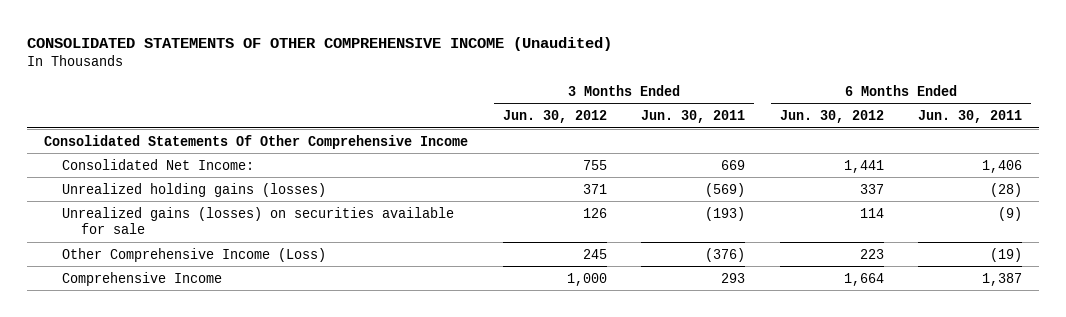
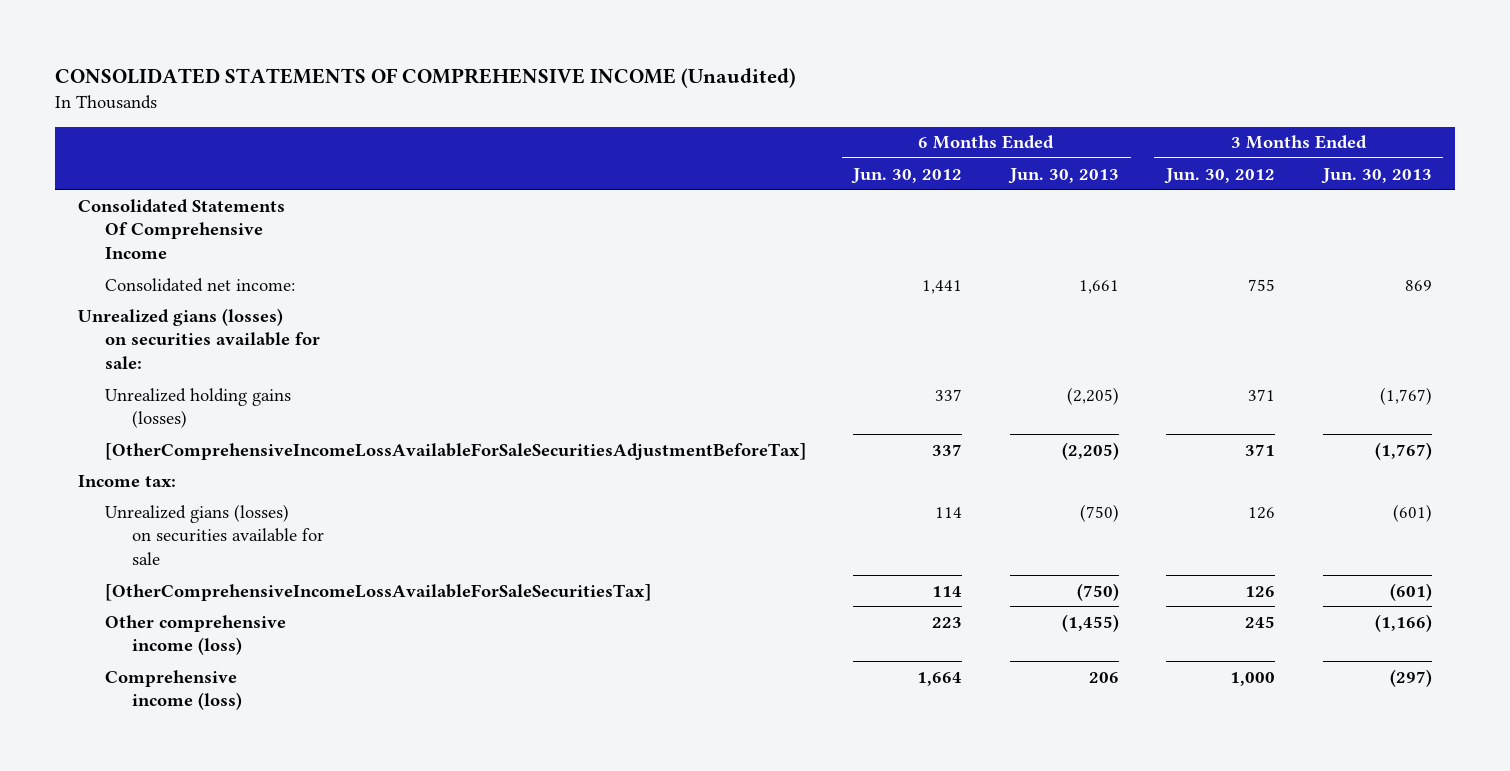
[26,36,612,51] CONSOLIDATED STATEMENTS OF OTHER COMPREHENSIVE INCOME (Unaudited) -> [54,68,796,89] CONSOLIDATED STATEMENTS OF COMPREHENSIVE INCOME (Unaudited)
[641,110,746,124] Jun. 30, 2011 -> none
[917,110,1022,124] Jun. 30, 2011 -> none
none -> [1007,167,1119,184] Jun. 30, 2013
none -> [1320,167,1432,184] Jun. 30, 2013
[44,134,469,149] Consolidated Statements Of Other Comprehensive Income -> [78,198,286,260] Consolidated Statements Of Comprehensive Income
[62,158,255,170] Consolidated Net Income: -> [105,277,296,292] Consolidated net income:
none -> [78,307,321,370] Unrealized gians (losses) on securities available for sale:
none -> [105,442,807,460] [OtherComprehensiveIncomeLossAvailableForSaleSecuritiesAdjustmentBeforeTax]
none -> [78,474,177,487] Income tax:
none -> [105,503,324,566] Unrealized gians (losses) on securities available for sale
[62,206,455,235] Unrealized gains (losses) on securities available for sale -> [105,583,652,601] [OtherComprehensiveIncomeLossAvailableForSaleSecuritiesTax]
[62,247,327,262] Other Comprehensive Income (Loss) -> [105,614,287,656] Other comprehensive income (loss)
[62,271,223,286] Comprehensive Income -> [105,669,242,711] Comprehensive income (loss)

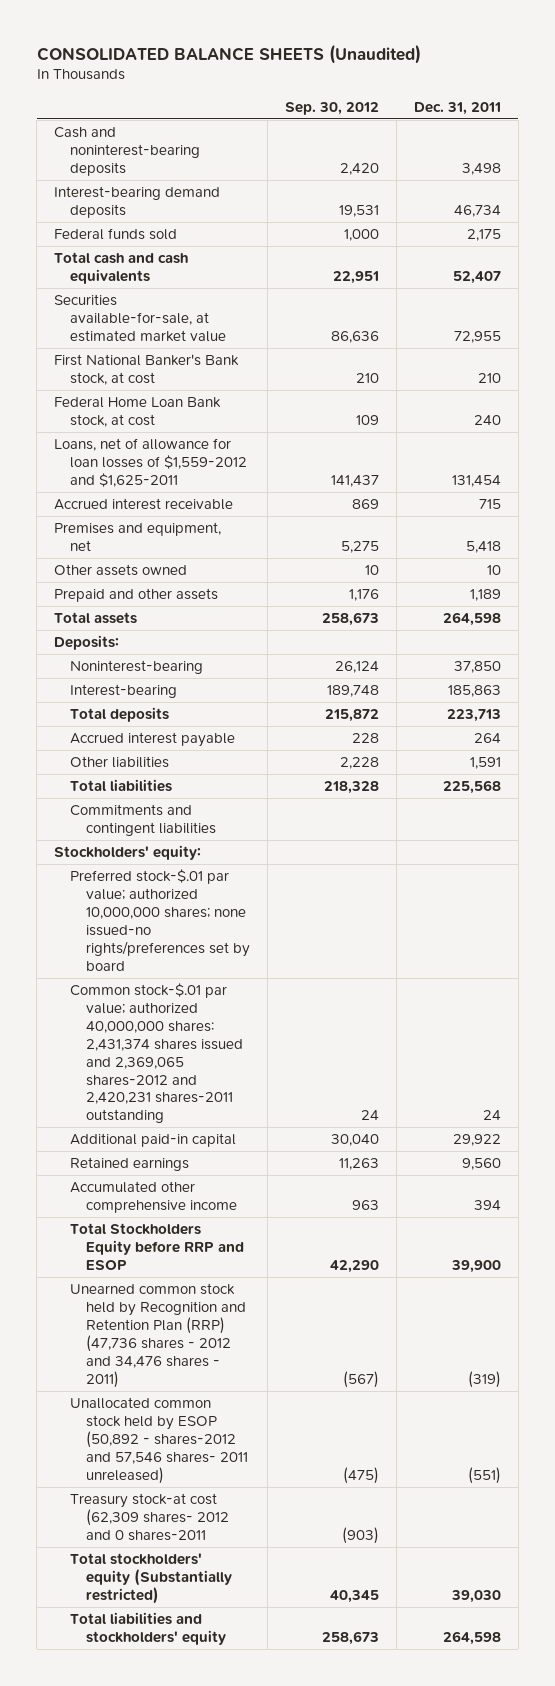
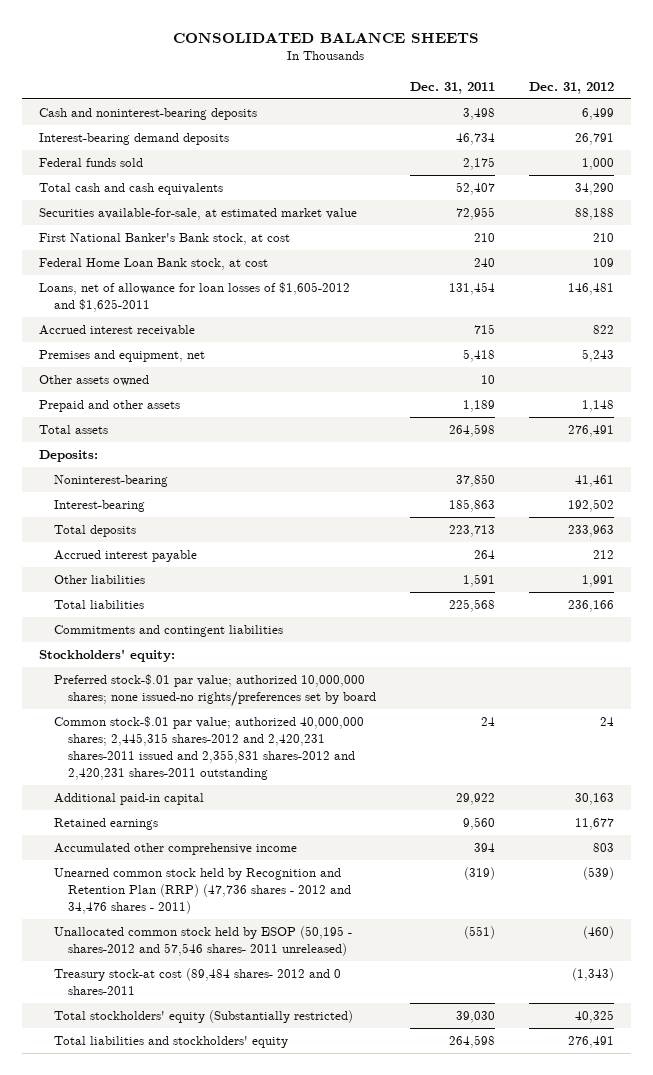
[36,43,421,64] CONSOLIDATED BALANCE SHEETS (Unaudited) -> [173,31,480,43] CONSOLIDATED BALANCE SHEETS
[284,101,379,115] Sep. 30, 2012 -> none
none -> [528,81,614,94] Dec. 31, 2012
[54,438,247,487] Loans, net of allowance for loan losses of $1,559-2012 and $1,625-2011 -> [39,282,351,312] Loans, net of allowance for loan losses of $1,605-2012 and $1,625-2011
[69,983,243,1124] Common stock-$.01 par value; authorized 40,000,000 shares: 2,431,374 shares issued and 2,369,065 shares-2012 and 2,420,231 shares-2011 outstanding -> [53,716,364,780] Common stock-$.01 par value; authorized 40,000,000 shares; 2,445,315 shares-2012 and 2,420,231 shares-2011 issued and 2,355,831 shares-2012 and 2,420,231 shares-2011 outstanding
[69,1223,244,1270] Total Stockholders Equity before RRP and ESOP -> none
[69,1397,248,1484] Unallocated common stock held by ESOP (50,892 - shares-2012 and 57,546 shares- 2011 unreleased) -> [53,926,352,956] Unallocated common stock held by ESOP (50,195 - shares-2012 and 57,546 shares- 2011 unreleased)
[69,1493,229,1541] Treasury stock-at cost (62,309 shares- 2012 and 0 shares-2011 -> [53,968,341,995] Treasury stock-at cost (89,484 shares- 2012 and 0 shares-2011

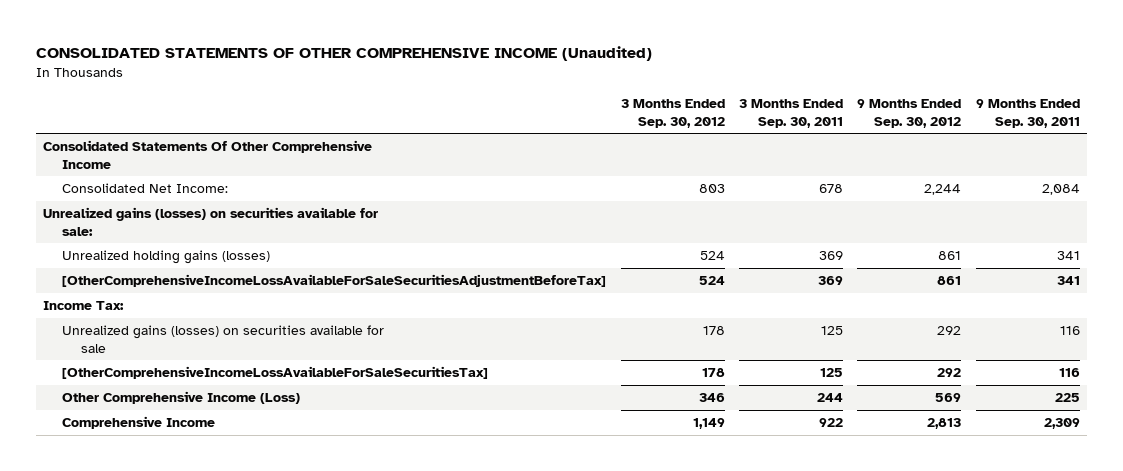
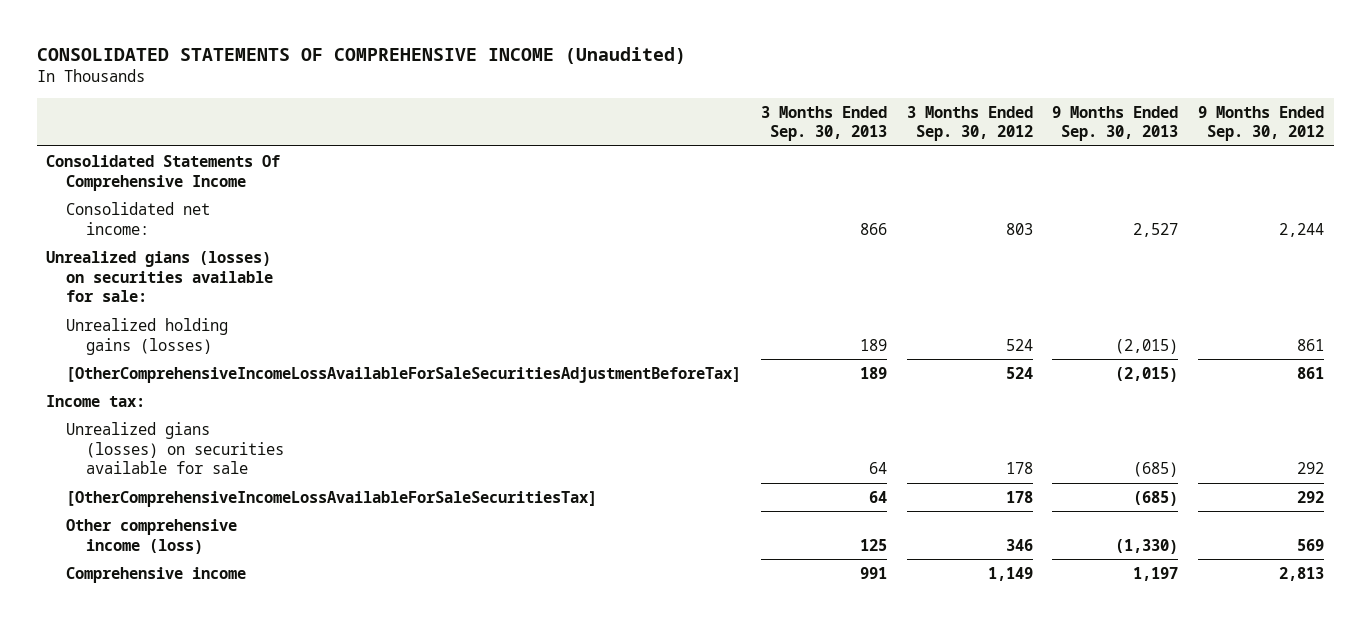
[36,45,653,61] CONSOLIDATED STATEMENTS OF OTHER COMPREHENSIVE INCOME (Unaudited) -> [36,47,686,65] CONSOLIDATED STATEMENTS OF COMPREHENSIVE INCOME (Unaudited)
[738,99,843,128] 3 Months Ended Sep. 30, 2011 -> none
[975,99,1080,128] 9 Months Ended Sep. 30, 2011 -> none
none -> [760,105,887,142] 3 Months Ended Sep. 30, 2013
none -> [1052,105,1179,142] 9 Months Ended Sep. 30, 2013
[43,140,373,169] Consolidated Statements Of Other Comprehensive Income -> [46,154,281,191] Consolidated Statements Of Comprehensive Income
[62,183,229,194] Consolidated Net Income: -> [66,201,211,235] Consolidated net income:
[43,207,379,236] Unrealized gains (losses) on securities available for sale: -> [46,250,274,303] Unrealized gians (losses) on securities available for sale:
[43,301,125,311] Income Tax: -> [46,394,146,407] Income tax:
[62,325,385,353] Unrealized gains (losses) on securities available for sale -> [66,421,284,475] Unrealized gians (losses) on securities available for sale
[62,391,301,405] Other Comprehensive Income (Loss) -> [66,518,238,554] Other comprehensive income (loss)
[62,416,216,430] Comprehensive Income -> [66,566,247,583] Comprehensive income

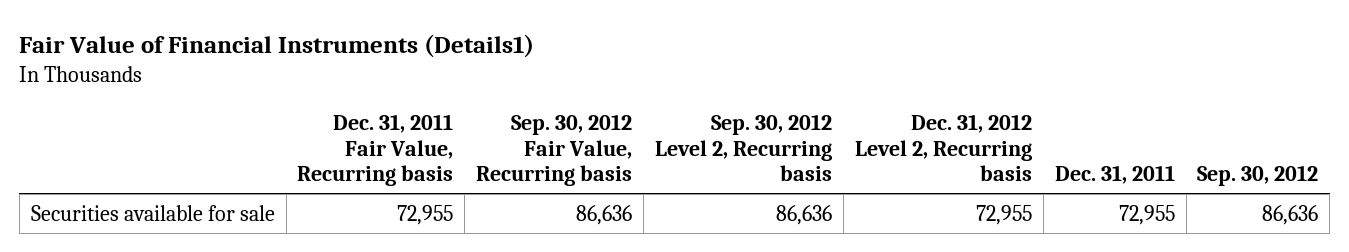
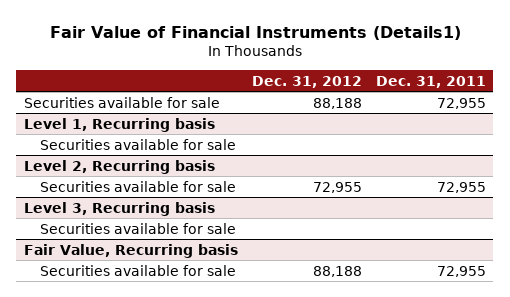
[297,114,454,187] Dec. 31, 2011 Fair Value, Recurring basis -> none
[476,114,633,187] Sep. 30, 2012 Fair Value, Recurring basis -> none
[655,114,833,182] Sep. 30, 2012 Level 2, Recurring basis -> none
[854,114,1032,182] Dec. 31, 2012 Level 2, Recurring basis -> none
[1197,165,1319,187] Sep. 30, 2012 -> none
none -> [251,75,362,88] Dec. 31, 2012
none -> [23,117,215,132] Level 1, Recurring basis
none -> [40,138,237,150] Securities available for sale
none -> [23,159,215,174] Level 2, Recurring basis
none -> [40,180,237,192] Securities available for sale
none -> [23,201,215,216] Level 3, Recurring basis
none -> [40,222,237,234] Securities available for sale
none -> [23,243,238,258] Fair Value, Recurring basis
none -> [40,264,237,276] Securities available for sale

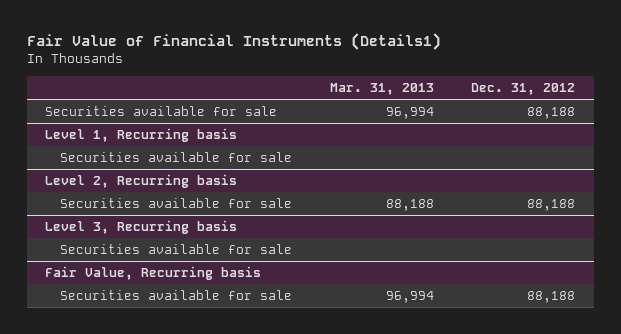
[375,75,486,88] Dec. 31, 2011 -> none
none -> [329,82,434,95] Mar. 31, 2013
[312,181,362,193] 72,955 -> [527,199,576,212] 88,188

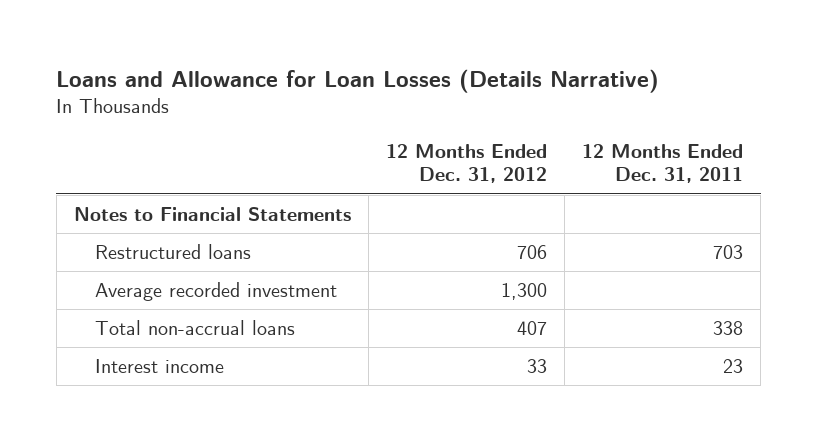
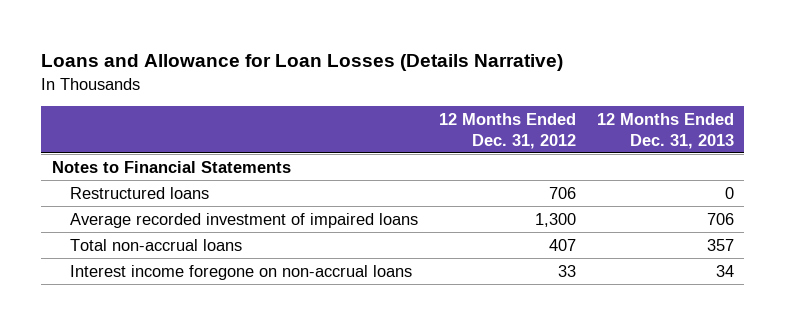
[582,144,744,184] 12 Months Ended Dec. 31, 2011 -> none
none -> [596,113,734,149] 12 Months Ended Dec. 31, 2013
[94,281,337,301] Average recorded investment -> [69,212,418,228] Average recorded investment of impaired loans
[94,358,224,373] Interest income -> none
none -> [69,264,412,280] Interest income foregone on non-accrual loans

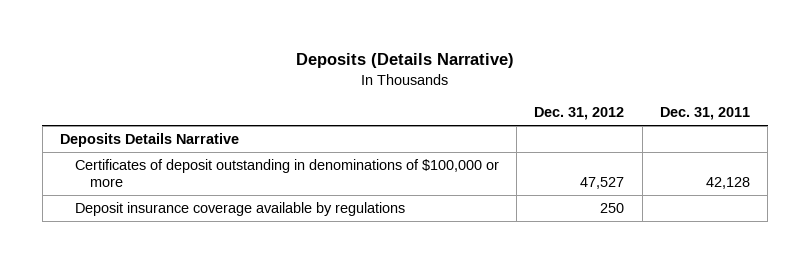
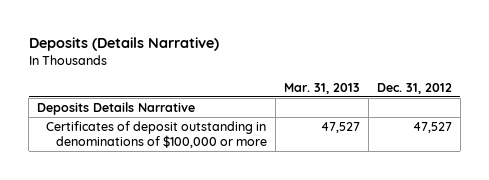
[659,107,750,121] Dec. 31, 2011 -> none
none -> [283,82,360,94] Mar. 31, 2013
[74,202,405,217] Deposit insurance coverage available by regulations -> none

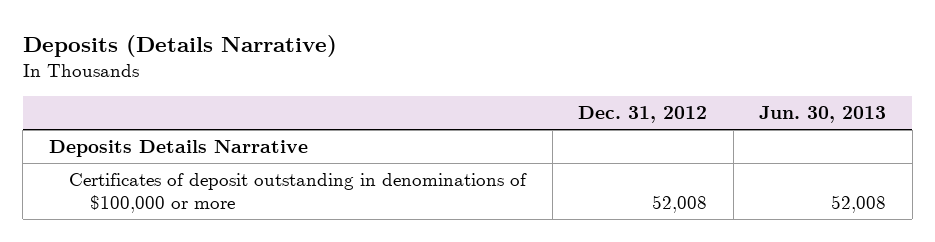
[283,82,360,94] Mar. 31, 2013 -> none
none -> [759,106,887,124] Jun. 30, 2013
[412,121,452,133] 47,527 -> [652,195,708,214] 52,008

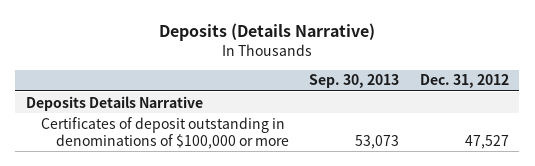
[759,106,887,124] Jun. 30, 2013 -> none
none -> [309,74,400,89] Sep. 30, 2013
[652,195,708,214] 52,008 -> [464,134,509,149] 47,527

